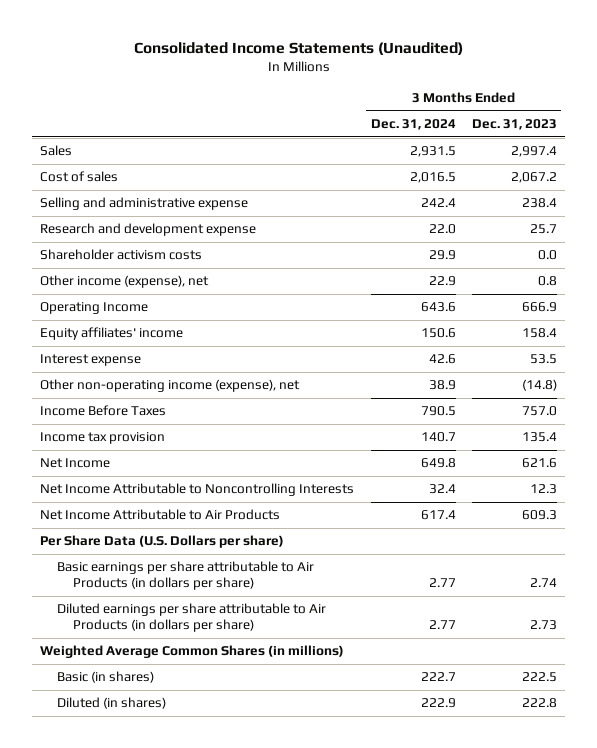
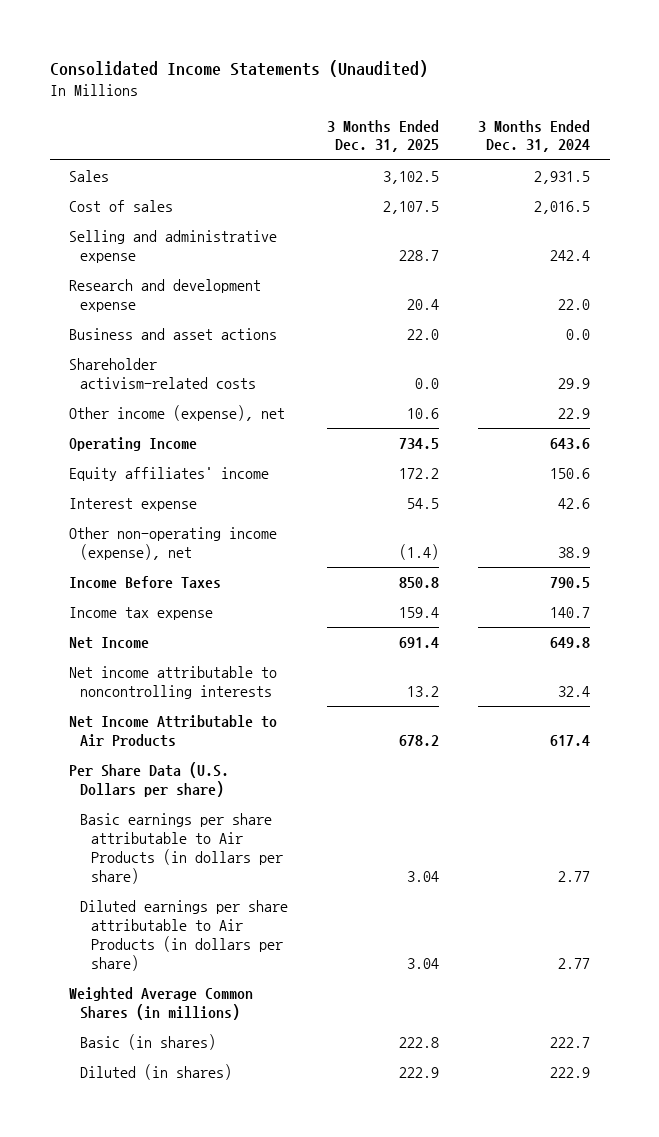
[471,119,557,131] Dec. 31, 2023 -> none
none -> [327,119,440,153] 3 Months Ended Dec. 31, 2025
none -> [69,328,278,341] Business and asset actions
[40,249,203,261] Shareholder activism costs -> [69,358,257,390] Shareholder activism-related costs
[40,432,166,445] Income tax provision -> [69,607,214,621] Income tax expense
[40,483,355,497] Net Income Attributable to Noncontrolling Interests -> [69,666,278,700] Net income attributable to noncontrolling interests

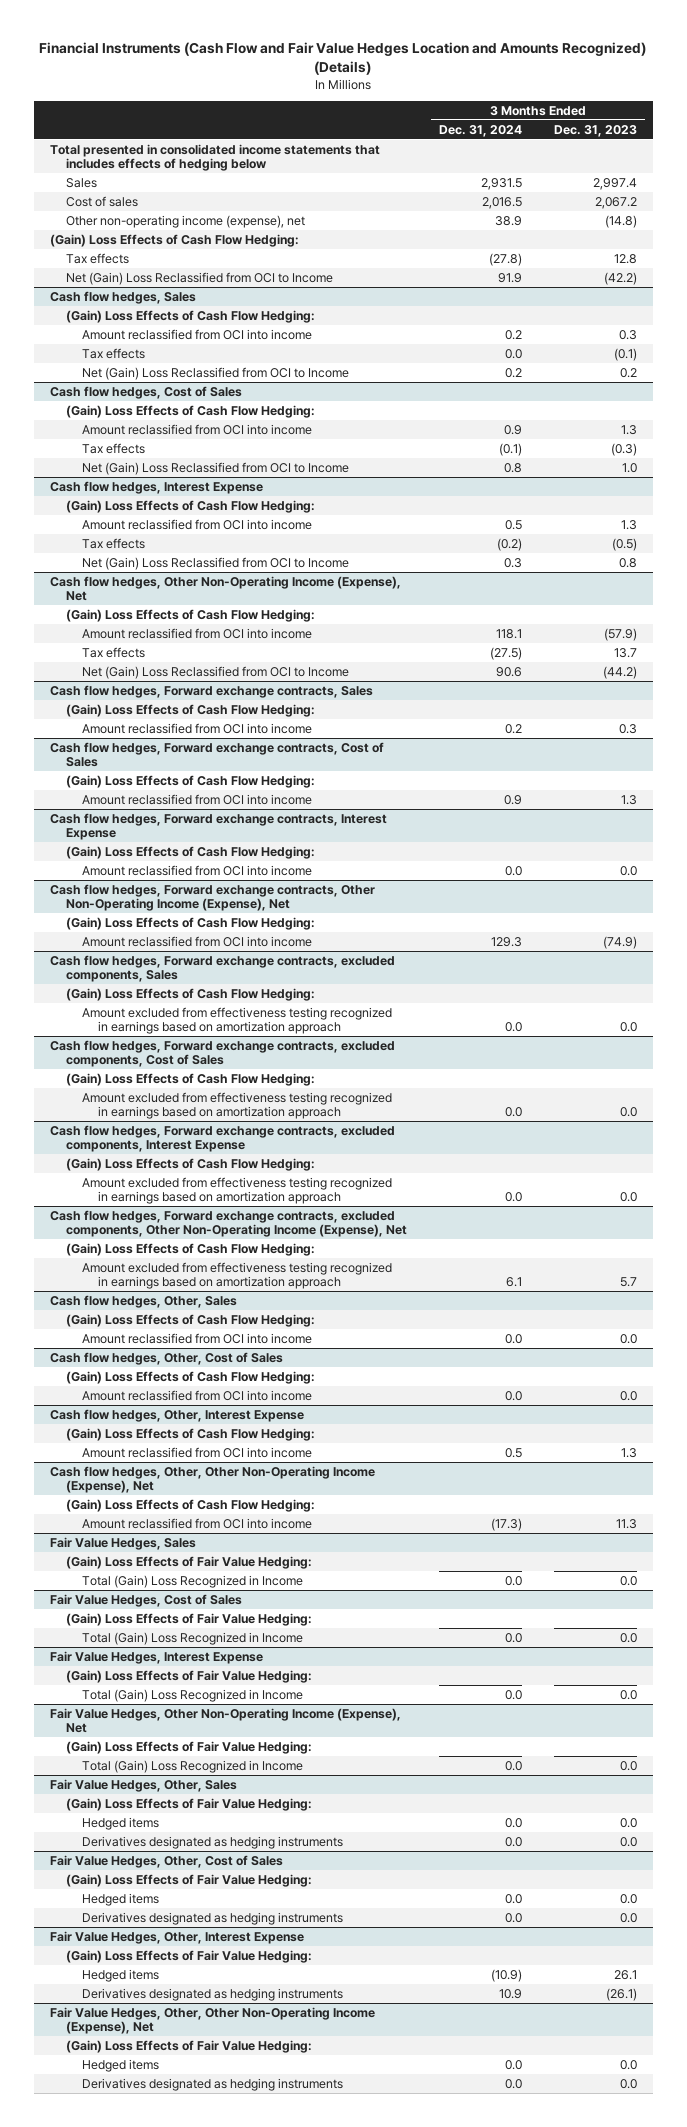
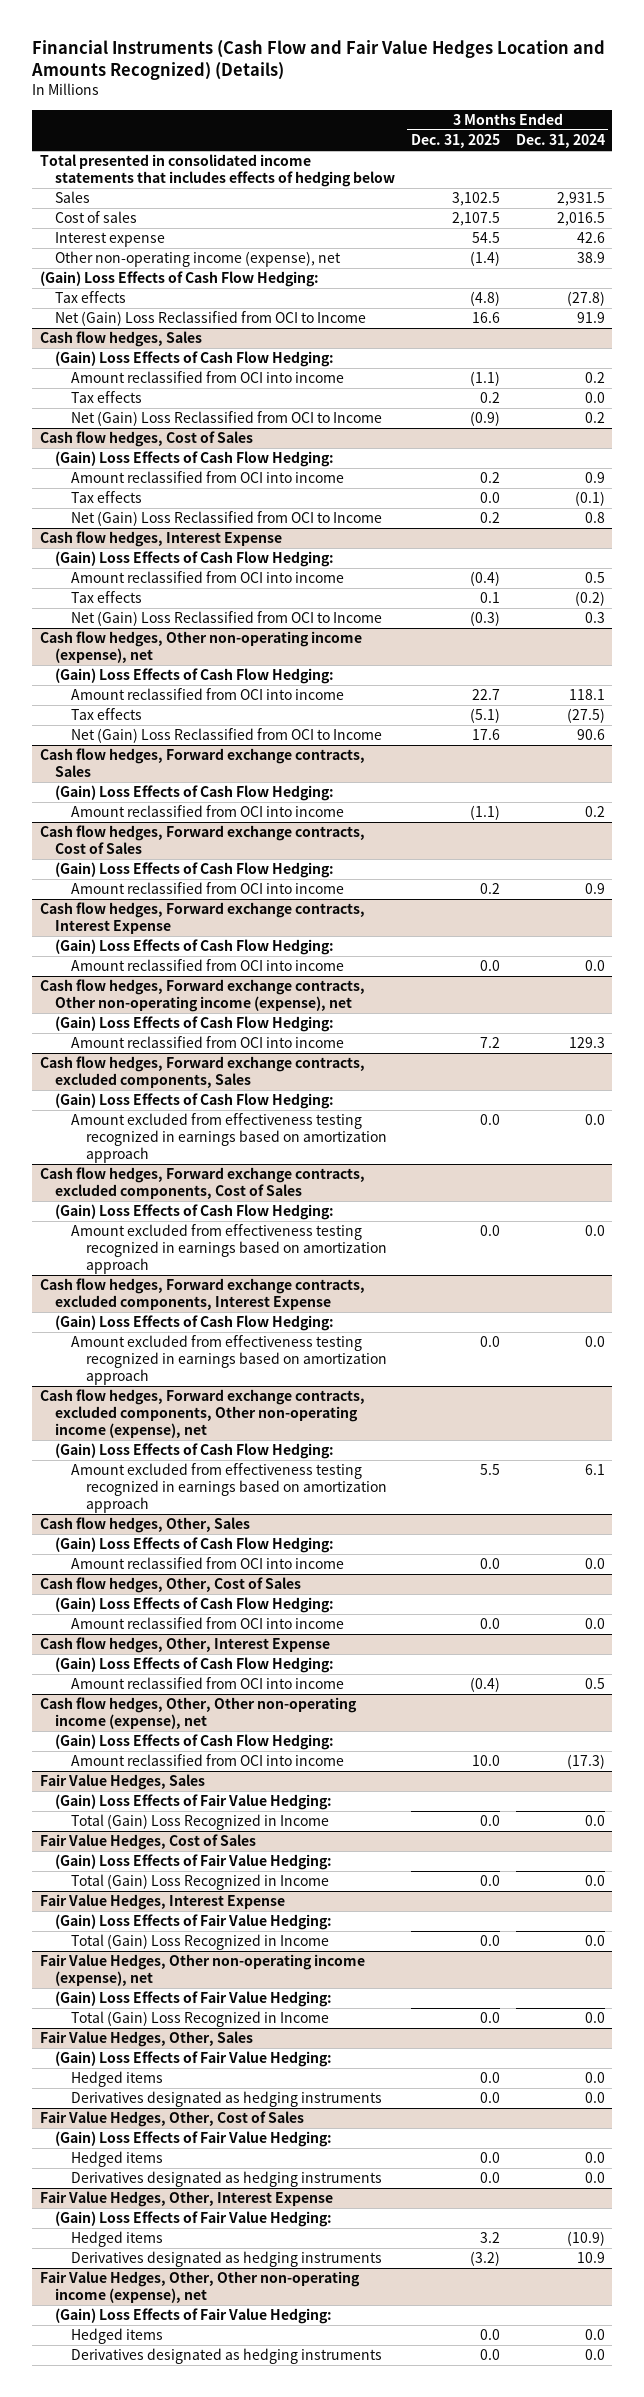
[553,124,637,137] Dec. 31, 2023 -> none
none -> [410,134,500,149] Dec. 31, 2025
none -> [55,232,166,248] Interest expense
[49,575,401,602] Cash flow hedges, Other Non-Operating Income (Expense), Net -> [39,631,362,664] Cash flow hedges, Other non-operating income (expense), net
[49,883,375,912] Cash flow hedges, Forward exchange contracts, Other Non-Operating Income (Expense), Net -> [39,979,365,1013] Cash flow hedges, Forward exchange contracts, Other non-operating income (expense), net
[49,1209,407,1238] Cash flow hedges, Forward exchange contracts, excluded components, Other Non-Operating Income (Expense), Net -> [39,1389,365,1438] Cash flow hedges, Forward exchange contracts, excluded components, Other non-operating income (expense), net
[49,1465,375,1494] Cash flow hedges, Other, Other Non-Operating Income (Expense), Net -> [39,1697,357,1730] Cash flow hedges, Other, Other non-operating income (expense), net
[49,1707,401,1734] Fair Value Hedges, Other Non-Operating Income (Expense), Net -> [39,1954,365,1987] Fair Value Hedges, Other non-operating income (expense), net
[49,2006,375,2035] Fair Value Hedges, Other, Other Non-Operating Income (Expense), Net -> [39,2271,360,2304] Fair Value Hedges, Other, Other non-operating income (expense), net

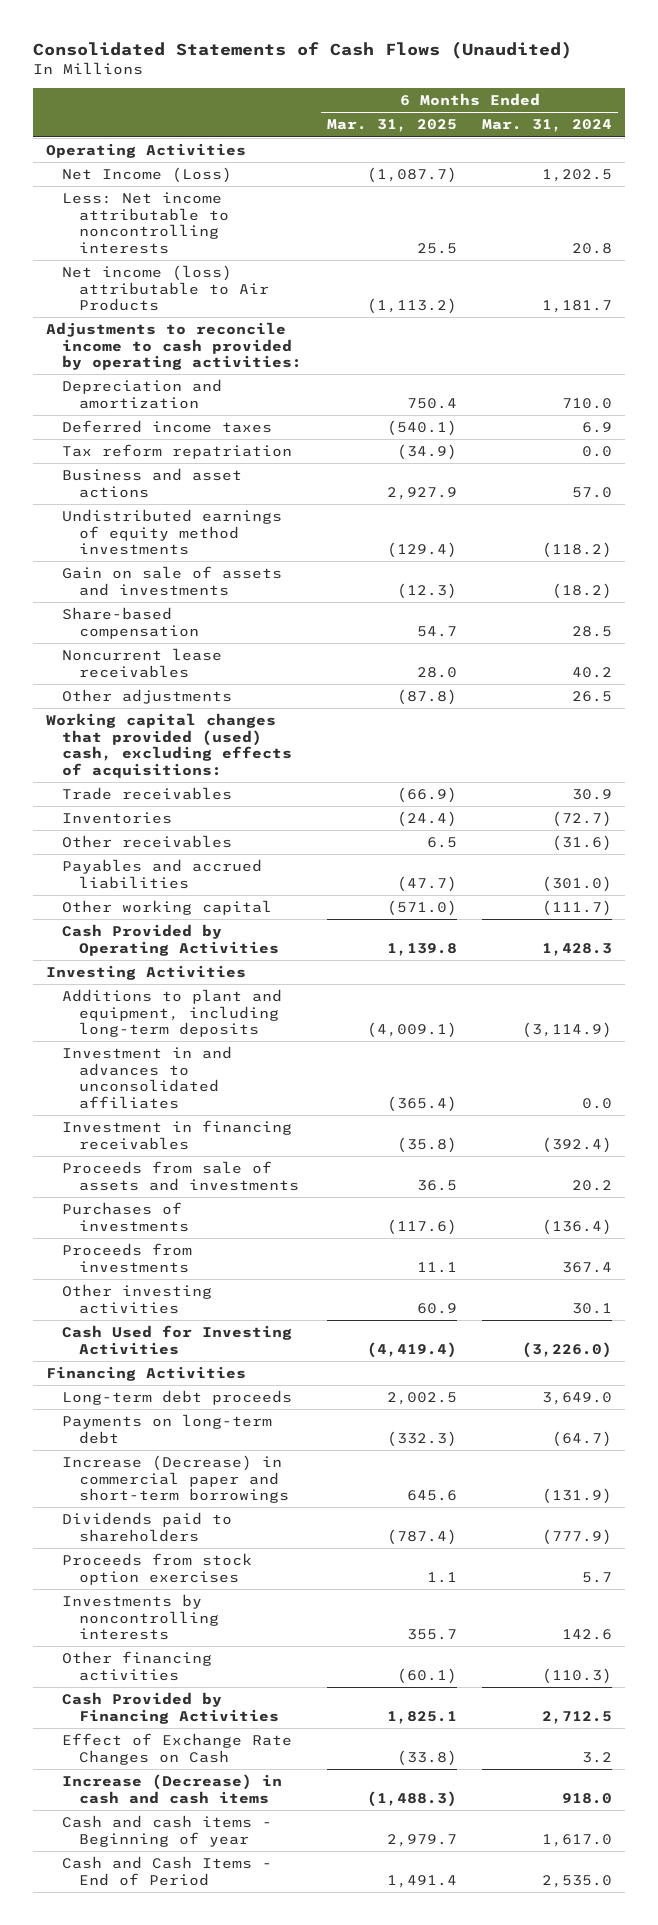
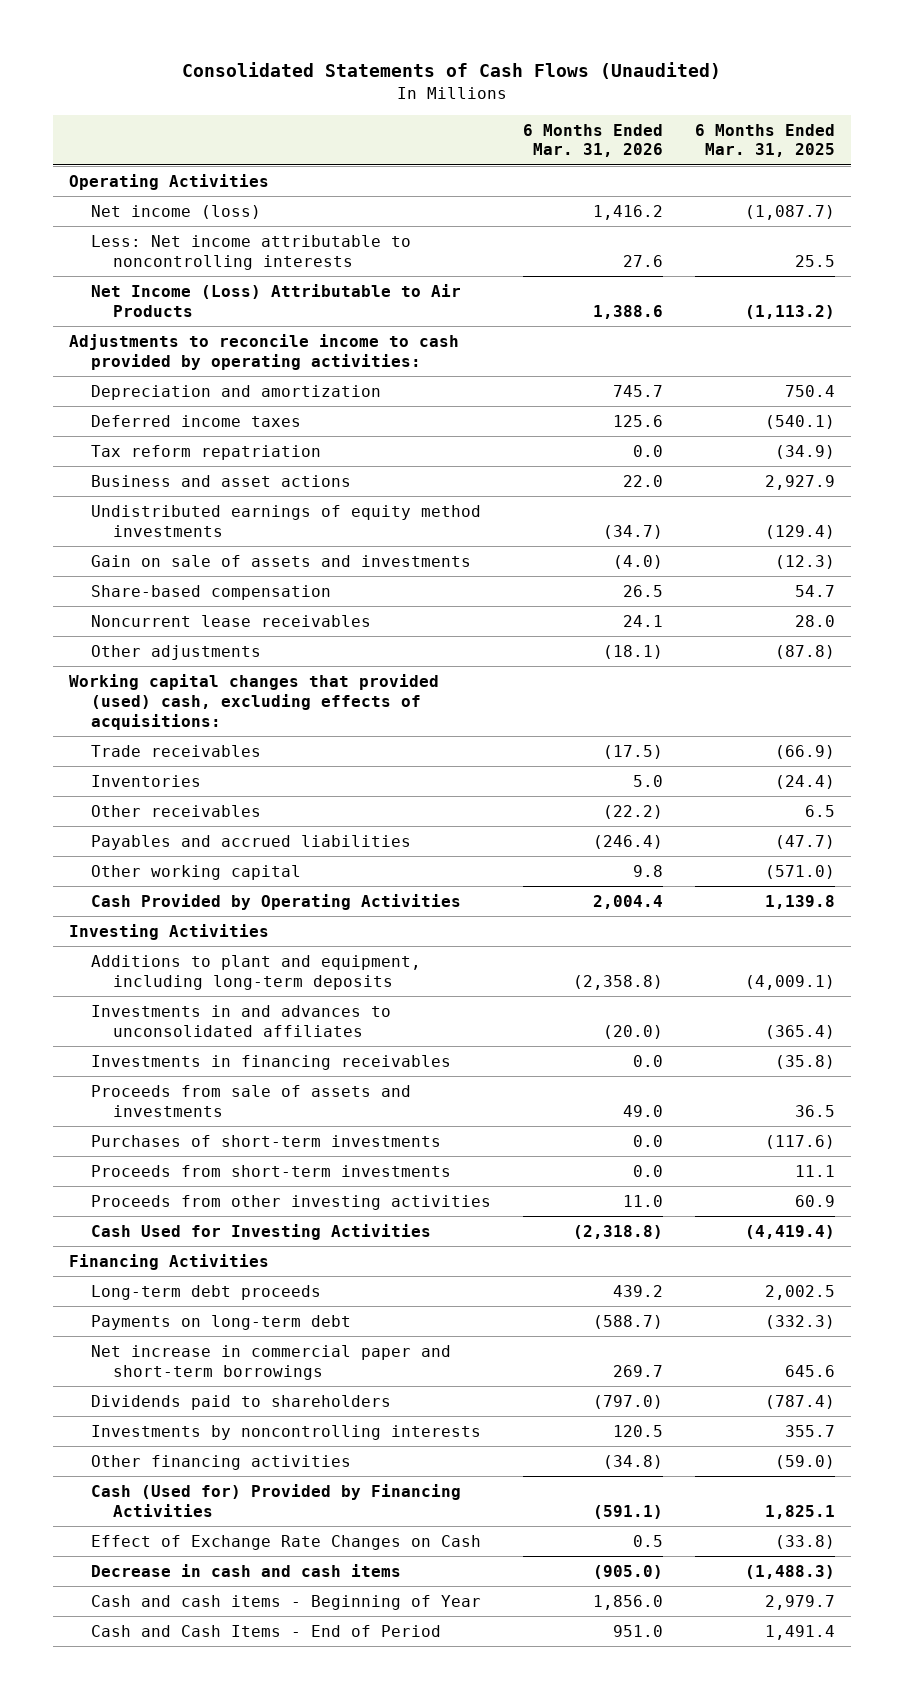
[482,119,613,133] Mar. 31, 2024 -> none
none -> [522,123,663,158] 6 Months Ended Mar. 31, 2026
[62,167,233,184] Net Income (Loss) -> [90,205,261,220] Net income (loss)
[62,265,270,312] Net income (loss) attributable to Air Products -> [90,284,461,317] Net Income (Loss) Attributable to Air Products
[62,1046,233,1109] Investment in and advances to unconsolidated affiliates -> [90,1005,391,1037] Investments in and advances to unconsolidated affiliates
[62,1120,293,1150] Investment in financing receivables -> [90,1055,451,1071] Investments in financing receivables
[62,1202,190,1232] Purchases of investments -> [90,1135,441,1148] Purchases of short-term investments
[62,1243,193,1273] Proceeds from investments -> [90,1165,451,1178] Proceeds from short-term investments
[62,1284,213,1314] Other investing activities -> [90,1195,491,1211] Proceeds from other investing activities
[62,1455,290,1504] Increase (Decrease) in commercial paper and short-term borrowings -> [90,1345,451,1380] Net increase in commercial paper and short-term borrowings
[62,1553,253,1585] Proceeds from stock option exercises -> none
[397,1667,458,1684] (60.1) -> [774,1455,835,1470] (59.0)
[62,1692,280,1724] Cash Provided by Financing Activities -> [90,1484,461,1517] Cash (Used for) Provided by Financing Activities
[62,1774,283,1804] Increase (Decrease) in cash and cash items -> [90,1564,401,1578] Decrease in cash and cash items
[62,1815,273,1847] Cash and cash items - Beginning of year -> [90,1595,481,1611] Cash and cash items - Beginning of Year

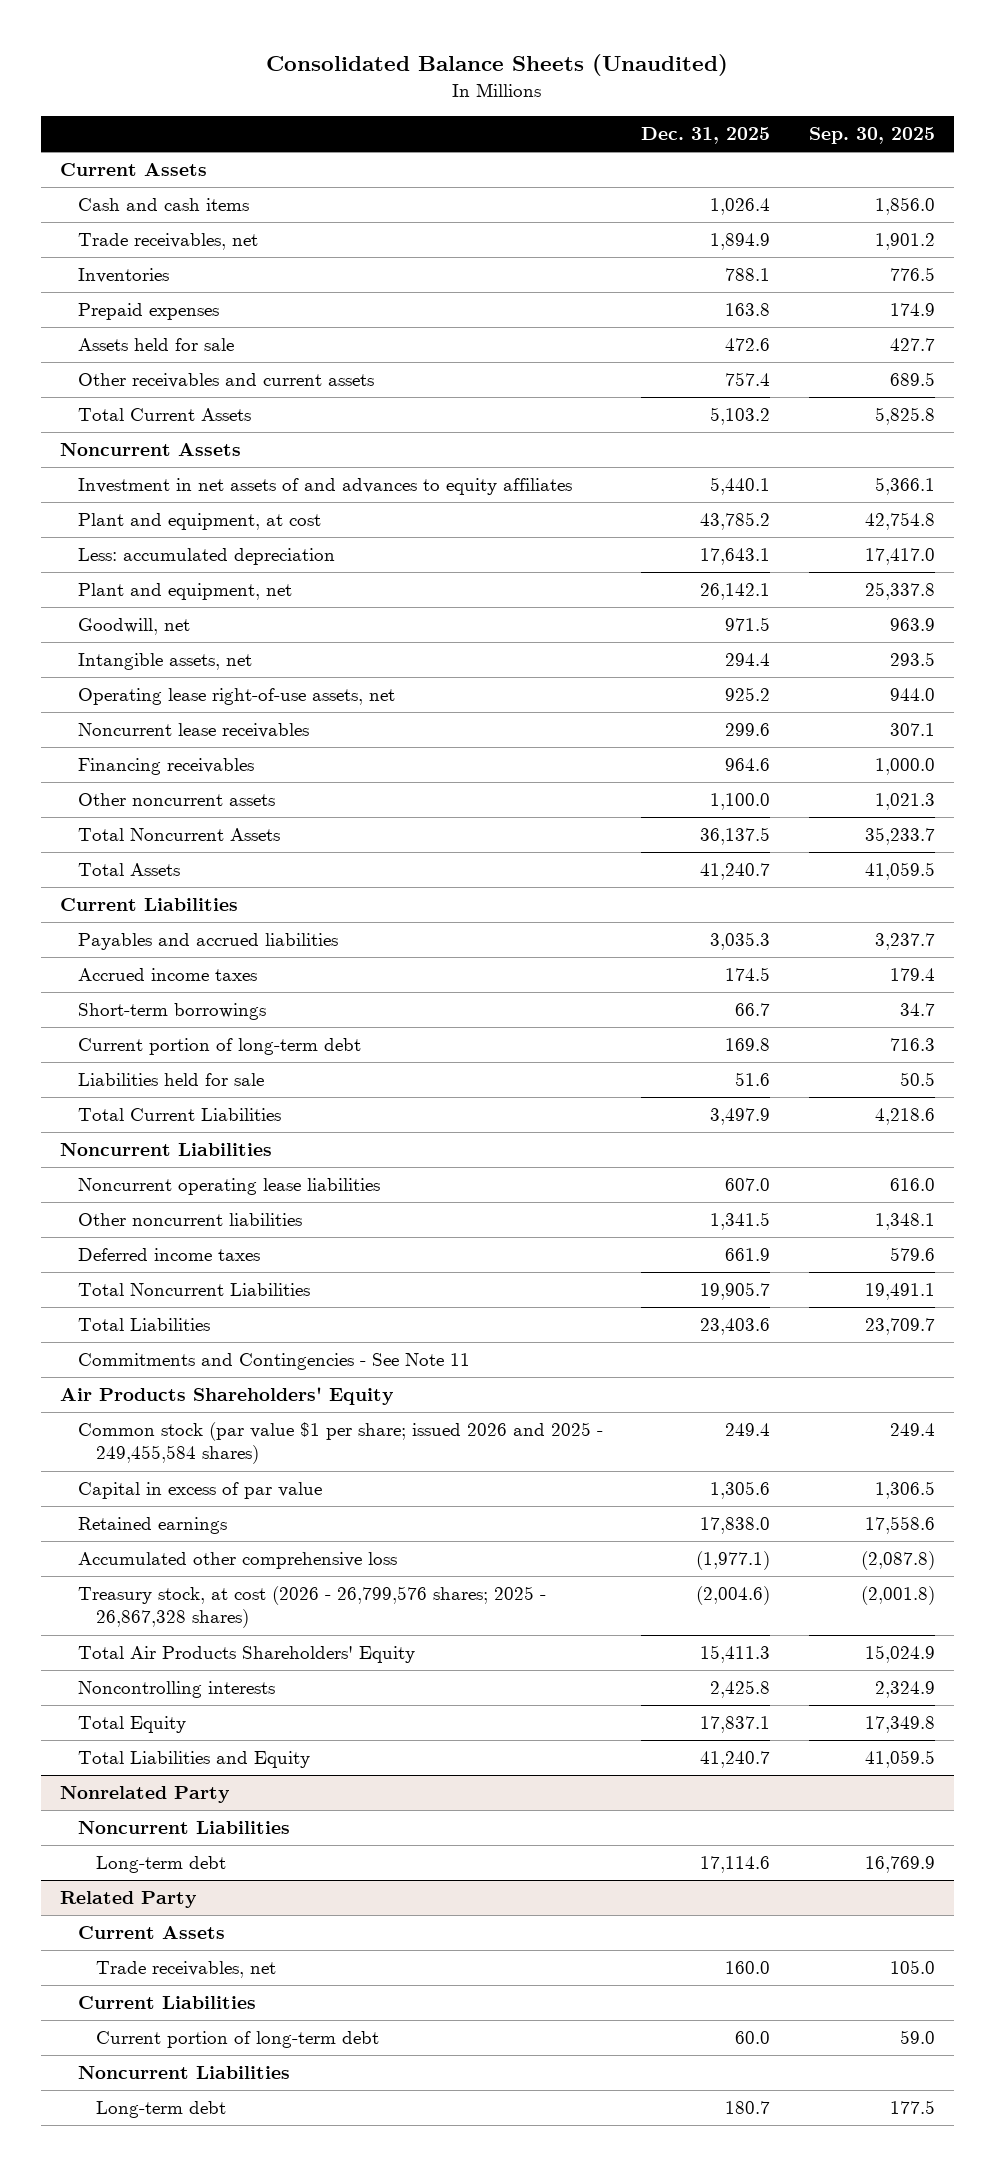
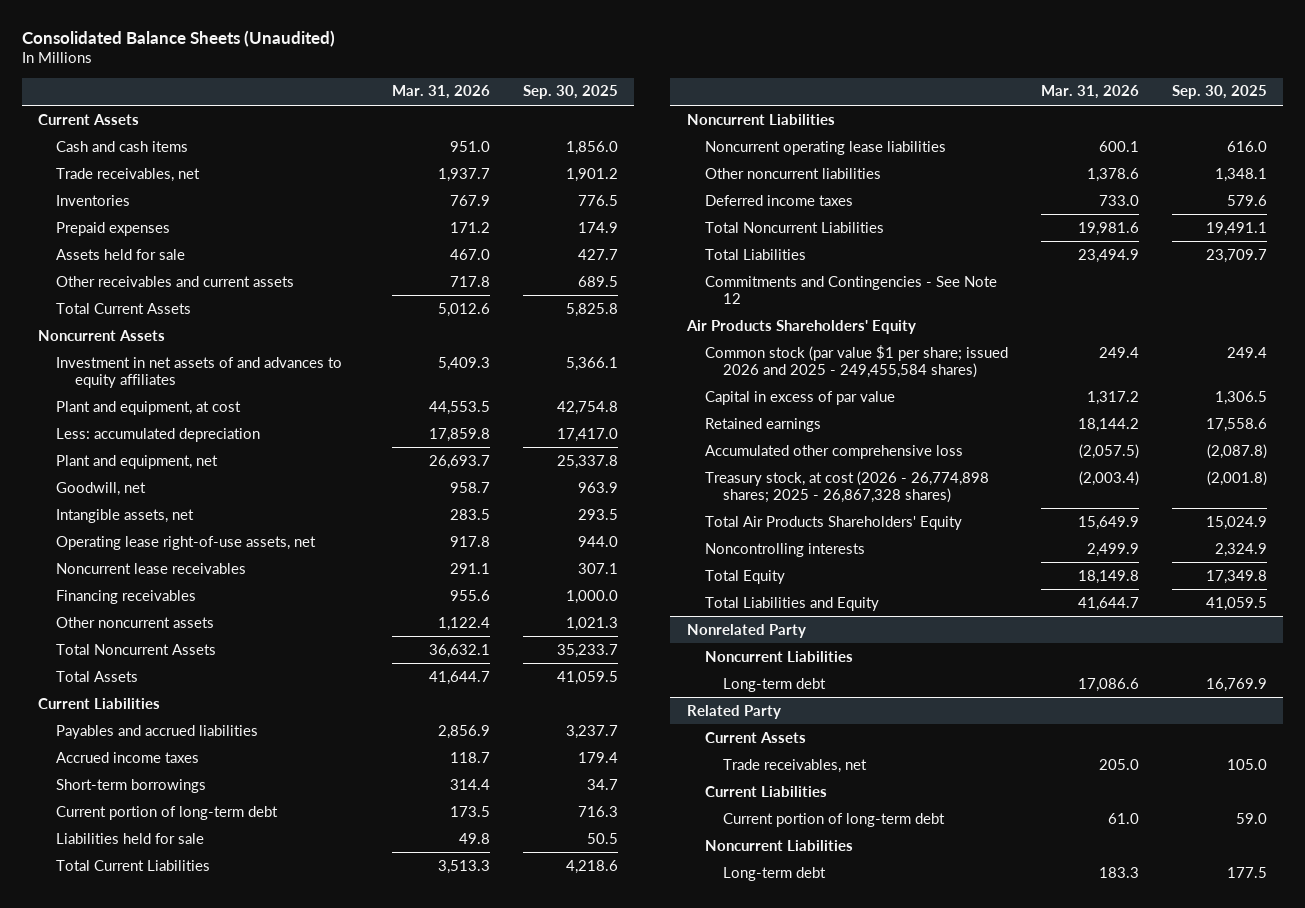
[641,127,771,145] Dec. 31, 2025 -> none
none -> [392,85,491,100] Mar. 31, 2026
[77,1353,470,1371] Commitments and Contingencies - See Note 11 -> [704,275,997,304] Commitments and Contingencies - See Note 12
[77,1586,546,1629] Treasury stock, at cost (2026 - 26,799,576 shares; 2025 - 26,867,328 shares) -> [704,470,989,503] Treasury stock, at cost (2026 - 26,774,898 shares; 2025 - 26,867,328 shares)

